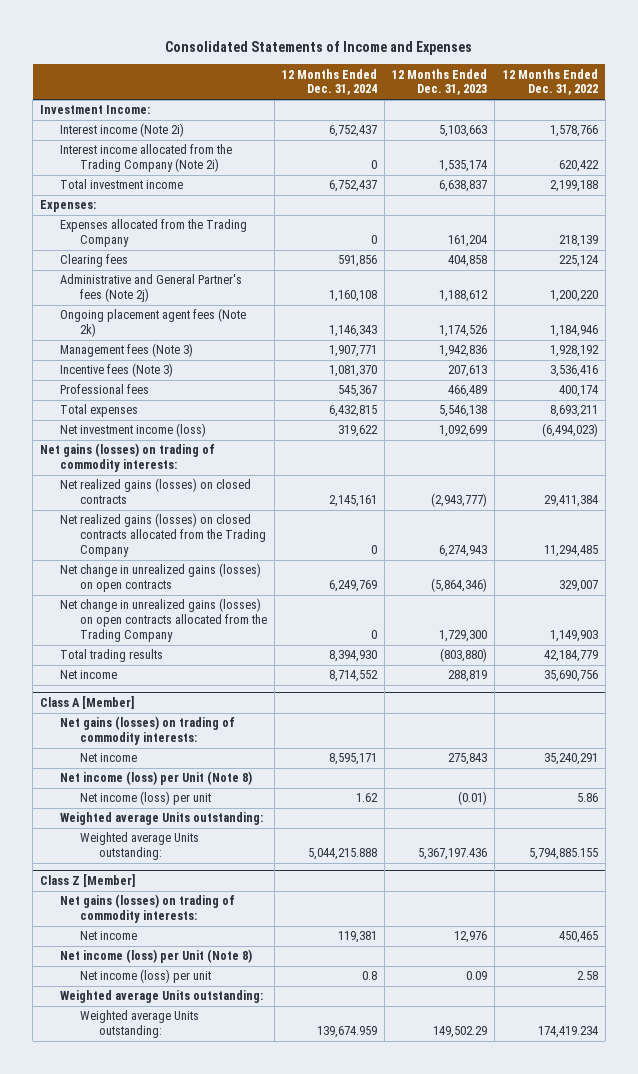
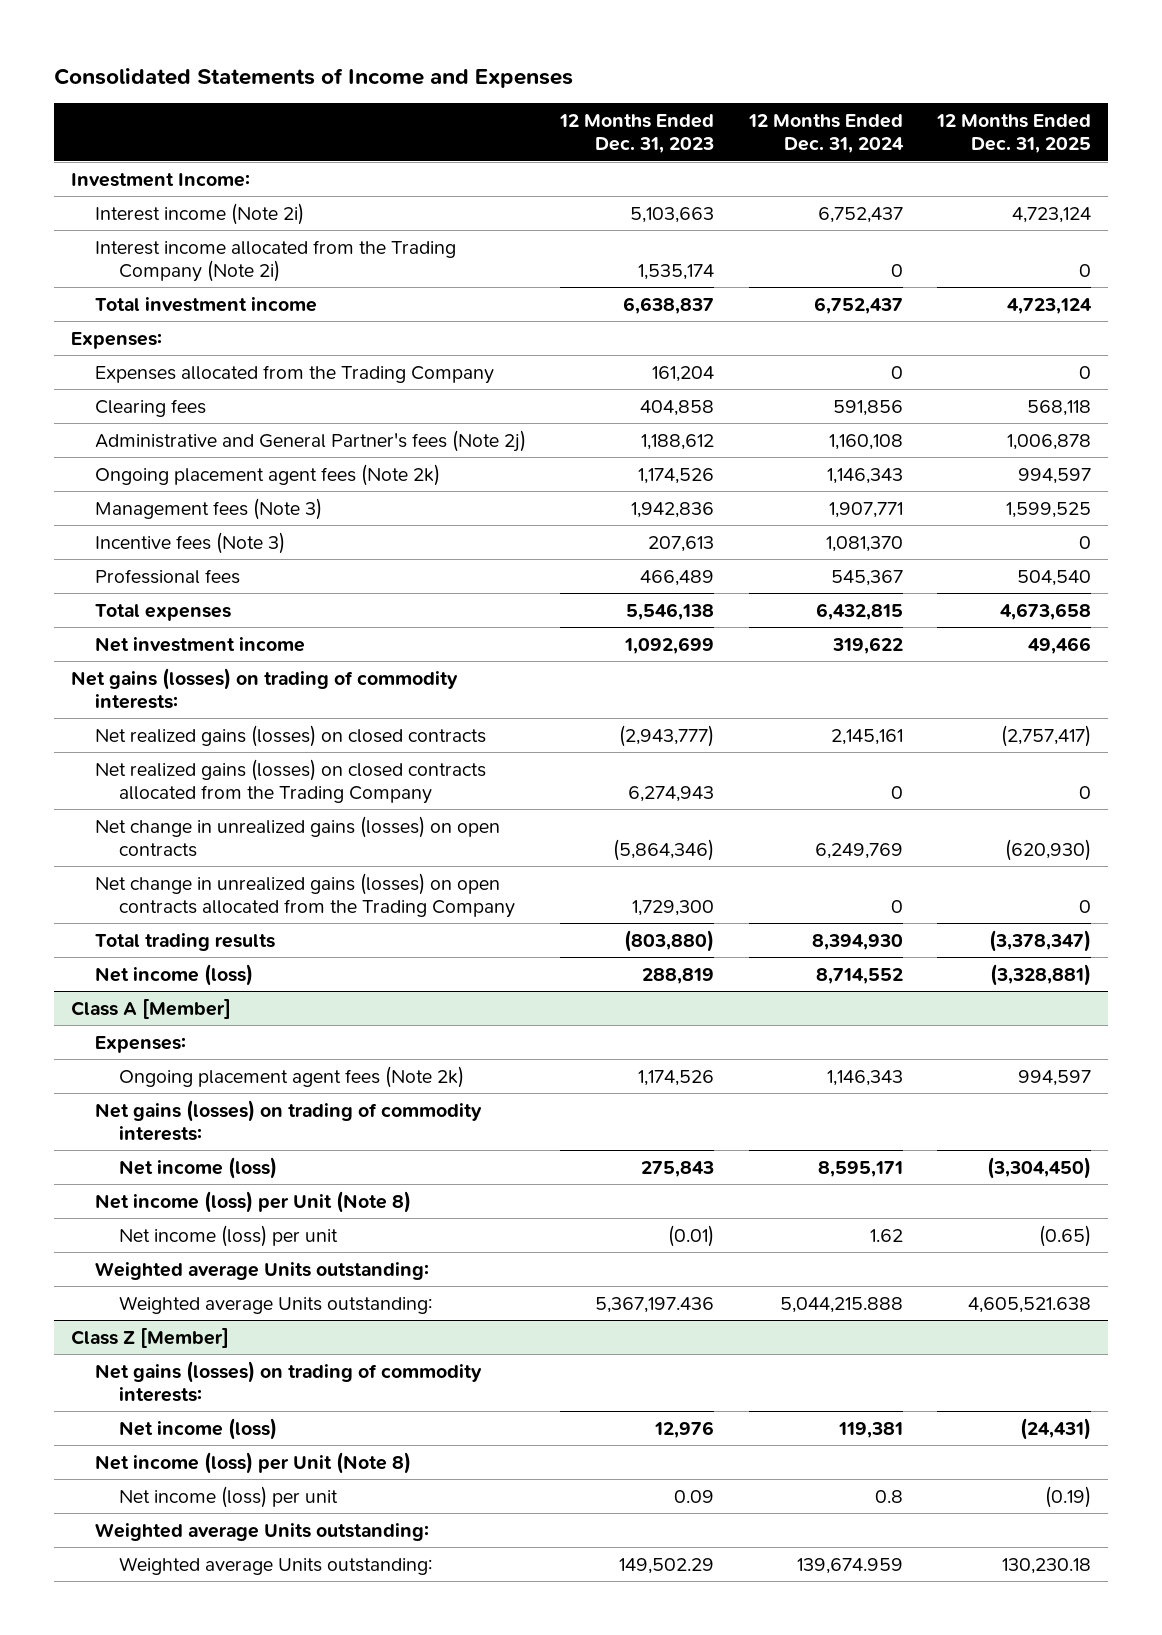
[502,68,598,96] 12 Months Ended Dec. 31, 2022 -> none
none -> [936,114,1092,154] 12 Months Ended Dec. 31, 2025
[60,423,207,438] Net investment income (loss) -> [95,636,306,652] Net investment income
[60,670,118,680] Net income -> [95,963,254,986] Net income (loss)
none -> [95,1035,187,1053] Expenses:
none -> [119,1065,465,1088] Ongoing placement agent fees (Note 2k)
[79,753,137,763] Net income -> [119,1156,278,1179] Net income (loss)
[79,931,137,941] Net income -> [119,1417,278,1440] Net income (loss)

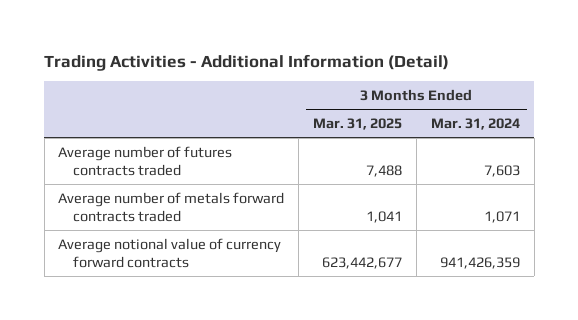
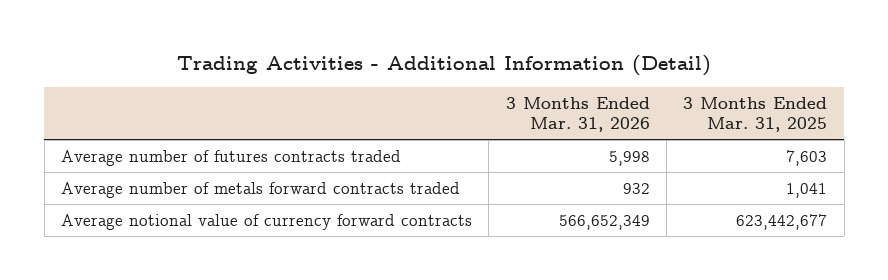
[430,118,520,131] Mar. 31, 2024 -> none
none -> [505,97,650,133] 3 Months Ended Mar. 31, 2026
[366,165,403,178] 7,488 -> [786,149,828,166] 7,603

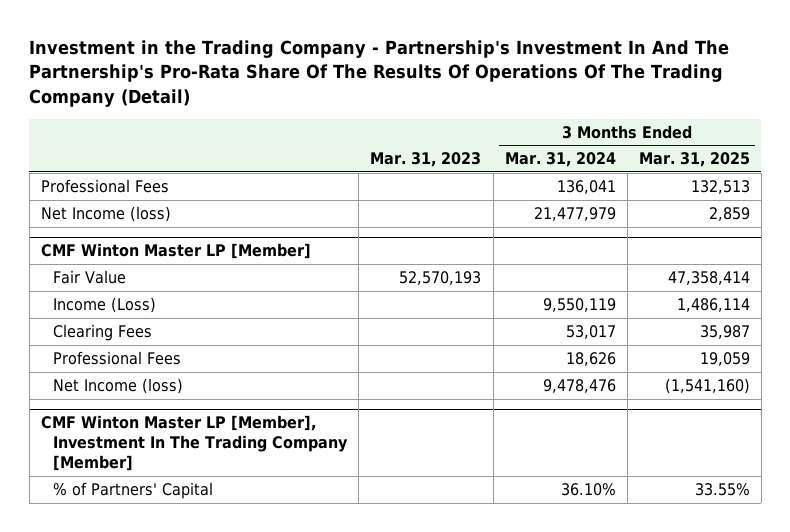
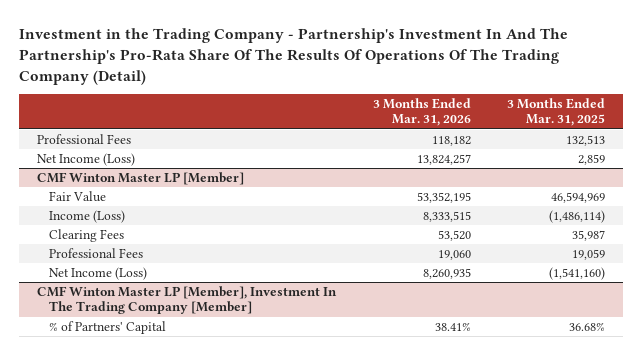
[370,152,482,168] Mar. 31, 2023 -> none
[504,152,616,168] Mar. 31, 2024 -> none
none -> [372,97,471,127] 3 Months Ended Mar. 31, 2026
[40,206,171,223] Net Income (loss) -> [37,152,136,166] Net Income (Loss)
[667,271,750,286] 47,358,414 -> [551,191,606,203] 46,594,969
[676,298,750,313] 1,486,114 -> [549,209,606,223] (1,486,114)
[53,378,184,395] Net Income (loss) -> [49,266,148,280] Net Income (Loss)
[694,483,750,497] 33.55% -> [569,321,606,331] 36.68%

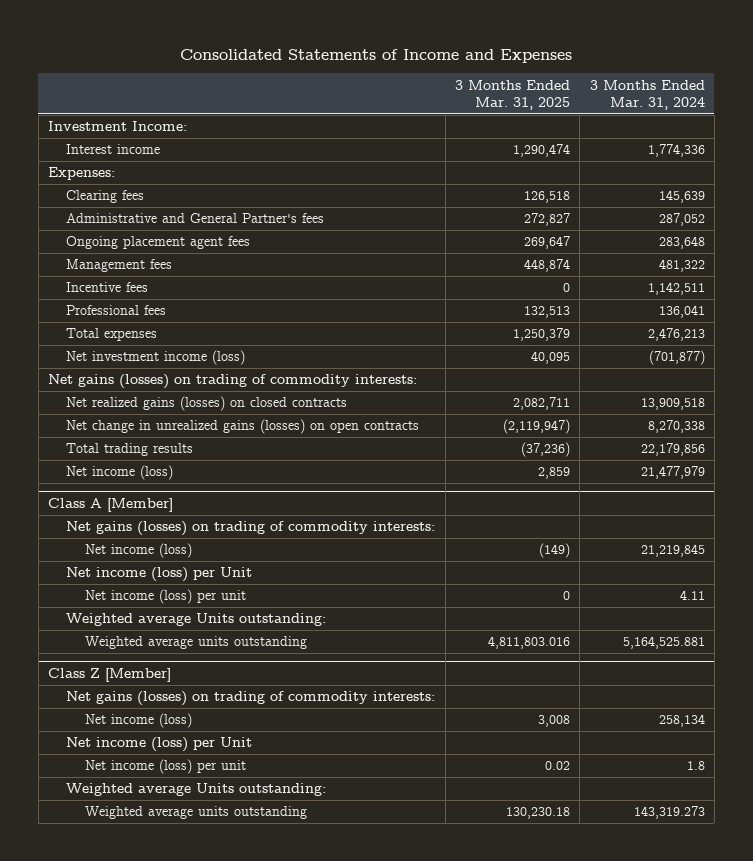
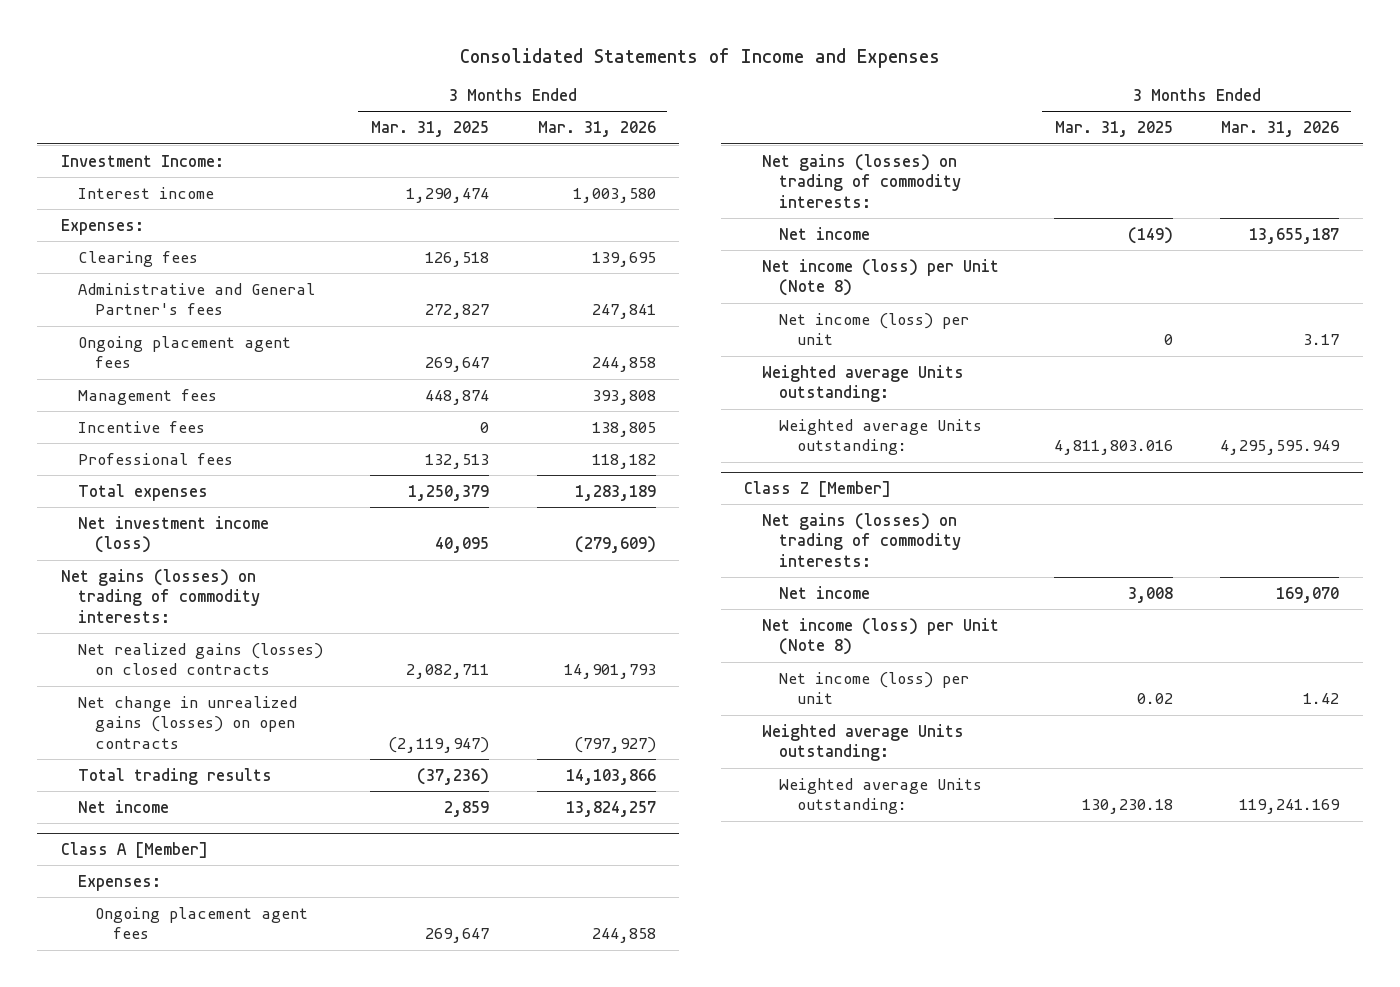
[589,79,705,111] 3 Months Ended Mar. 31, 2024 -> none
none -> [537,121,656,138] Mar. 31, 2026
[66,465,174,481] Net income (loss) -> [77,799,169,813] Net income
none -> [77,874,161,891] Expenses:
none -> [95,906,309,940] Ongoing placement agent fees
[84,543,192,559] Net income (loss) -> [779,226,871,240] Net income
[66,567,253,583] Net income (loss) per Unit -> [761,258,999,297] Net income (loss) per Unit (Note 8)
[84,636,307,650] Weighted average units outstanding -> [779,418,983,456] Weighted average Units outstanding:
[84,713,192,729] Net income (loss) -> [779,585,871,599] Net income
[66,737,253,753] Net income (loss) per Unit -> [761,617,999,656] Net income (loss) per Unit (Note 8)
[84,806,307,820] Weighted average units outstanding -> [779,777,983,815] Weighted average Units outstanding:

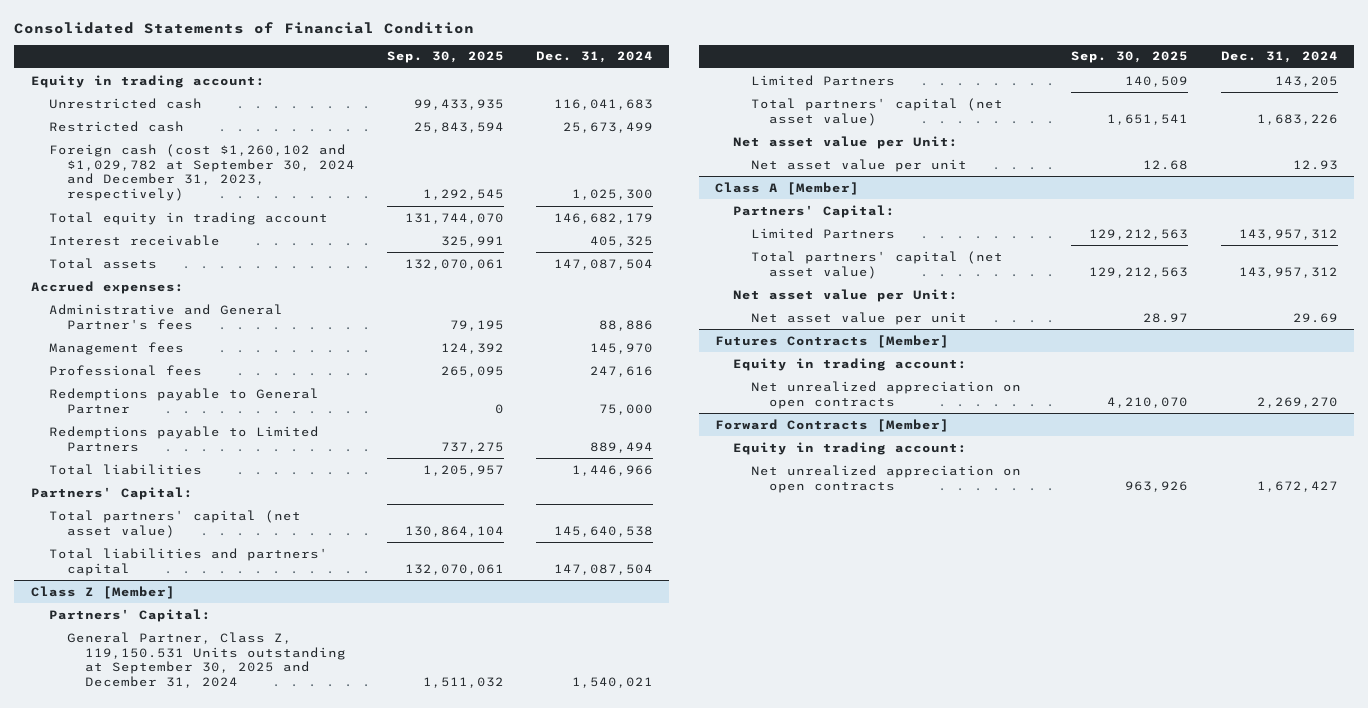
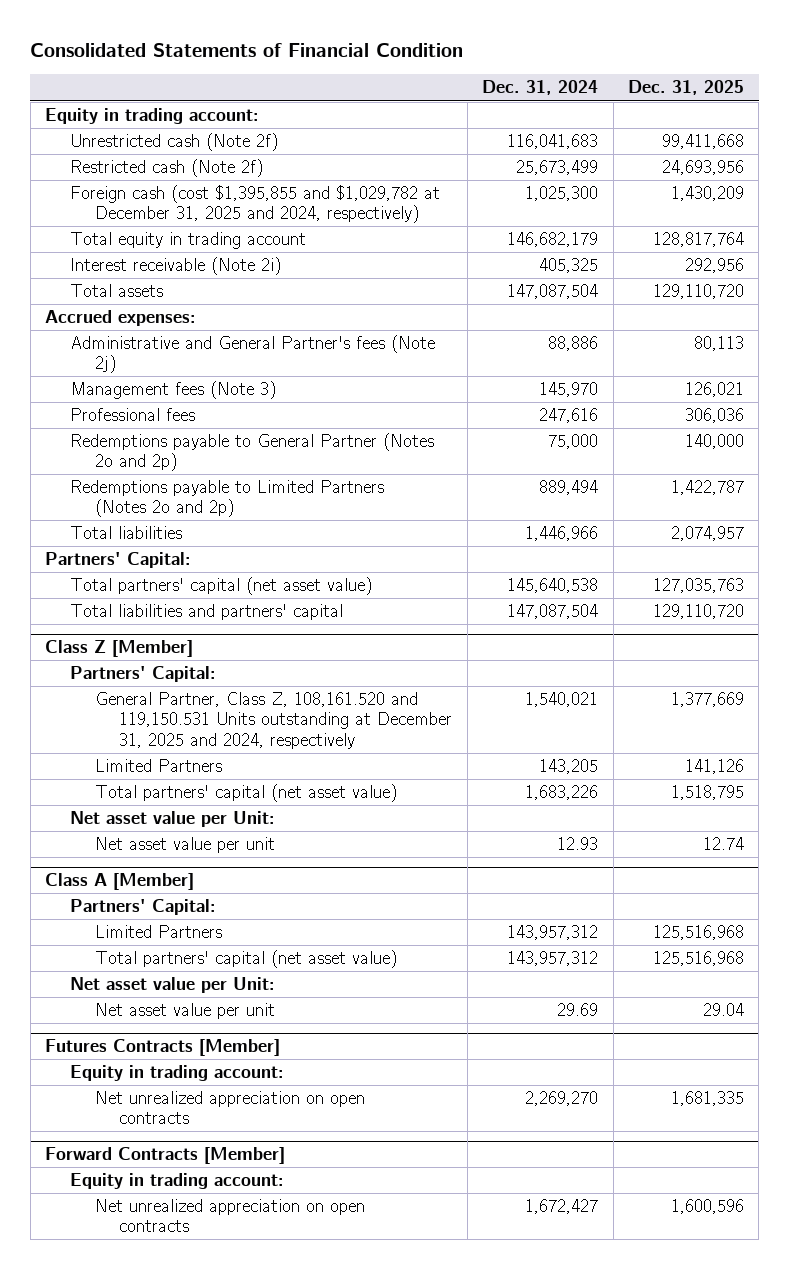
[386,51,504,64] Sep. 30, 2025 -> none
none -> [627,80,744,96] Dec. 31, 2025
[48,97,202,109] Unrestricted cash -> [69,132,278,151] Unrestricted cash (Note 2f)
[48,120,184,132] Restricted cash -> [69,158,263,177] Restricted cash (Note 2f)
[48,143,355,202] Foreign cash (cost $1,260,102 and $1,029,782 at September 30, 2024 and December 31, 2023, respectively) -> [69,184,440,224] Foreign cash (cost $1,395,855 and $1,029,782 at December 31, 2025 and 2024, respectively)
[48,234,220,246] Interest receivable -> [69,256,281,275] Interest receivable (Note 2i)
[48,303,283,330] Administrative and General Partner's fees -> [69,334,435,374] Administrative and General Partner's fees (Note 2j)
[48,341,184,355] Management fees -> [69,380,276,399] Management fees (Note 3)
[48,387,319,414] Redemptions payable to General Partner -> [69,432,434,472] Redemptions payable to General Partner (Notes 2o and 2p)
[48,425,319,452] Redemptions payable to Limited Partners -> [69,479,384,518] Redemptions payable to Limited Partners (Notes 2o and 2p)
[66,631,346,689] General Partner, Class Z, 119,150.531 Units outstanding at September 30, 2025 and December 31, 2024 -> [94,691,453,749] General Partner, Class Z, 108,161.520 and 119,150.531 Units outstanding at December 31, 2025 and 2024, respectively

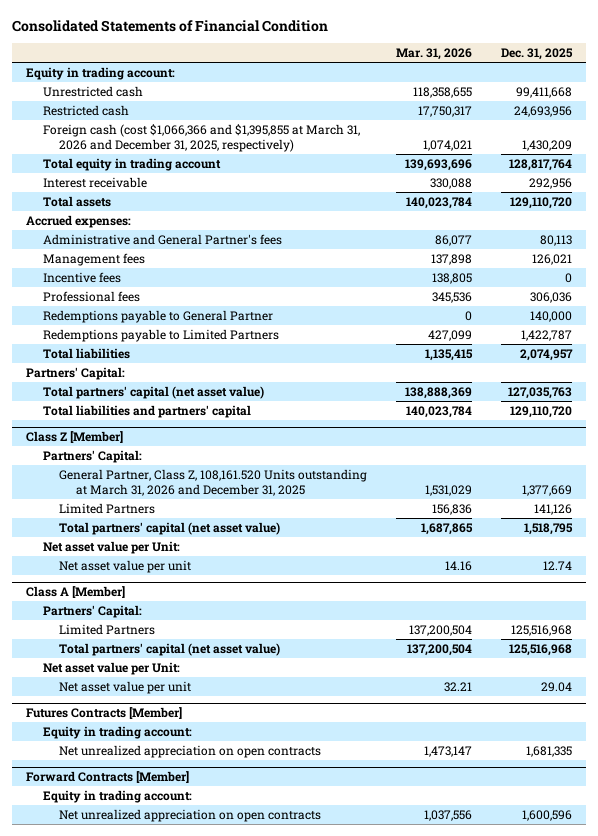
[482,80,599,96] Dec. 31, 2024 -> none
none -> [396,48,473,61] Mar. 31, 2026
[69,132,278,151] Unrestricted cash (Note 2f) -> [42,85,143,97] Unrestricted cash
[69,158,263,177] Restricted cash (Note 2f) -> [42,104,129,116] Restricted cash
[69,184,440,224] Foreign cash (cost $1,395,855 and $1,029,782 at December 31, 2025 and 2024, respectively) -> [42,123,360,152] Foreign cash (cost $1,066,366 and $1,395,855 at March 31, 2026 and December 31, 2025, respectively)
[69,256,281,275] Interest receivable (Note 2i) -> [42,176,147,188] Interest receivable
[69,334,435,374] Administrative and General Partner's fees (Note 2j) -> [42,233,282,245] Administrative and General Partner's fees
[69,380,276,399] Management fees (Note 3) -> [42,252,145,266] Management fees
none -> [42,271,121,283] Incentive fees
[69,432,434,472] Redemptions payable to General Partner (Notes 2o and 2p) -> [42,309,273,323] Redemptions payable to General Partner
[69,479,384,518] Redemptions payable to Limited Partners (Notes 2o and 2p) -> [42,328,279,342] Redemptions payable to Limited Partners
[94,691,453,749] General Partner, Class Z, 108,161.520 and 119,150.531 Units outstanding at December 31, 2025 and 2024, respectively -> [59,468,368,496] General Partner, Class Z, 108,161.520 Units outstanding at March 31, 2026 and December 31, 2025

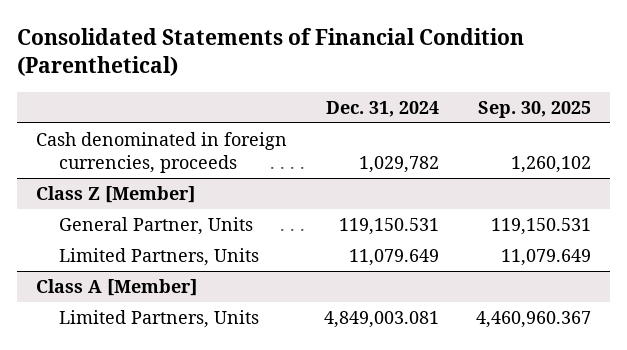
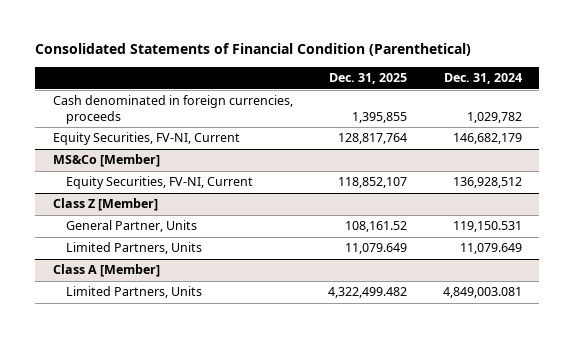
[478,100,592,118] Sep. 30, 2025 -> none
none -> [329,73,408,85] Dec. 31, 2025
none -> [52,132,240,146] Equity Securities, FV-NI, Current
none -> [52,154,160,168] MS&Co [Member]
none -> [66,176,254,190] Equity Securities, FV-NI, Current

